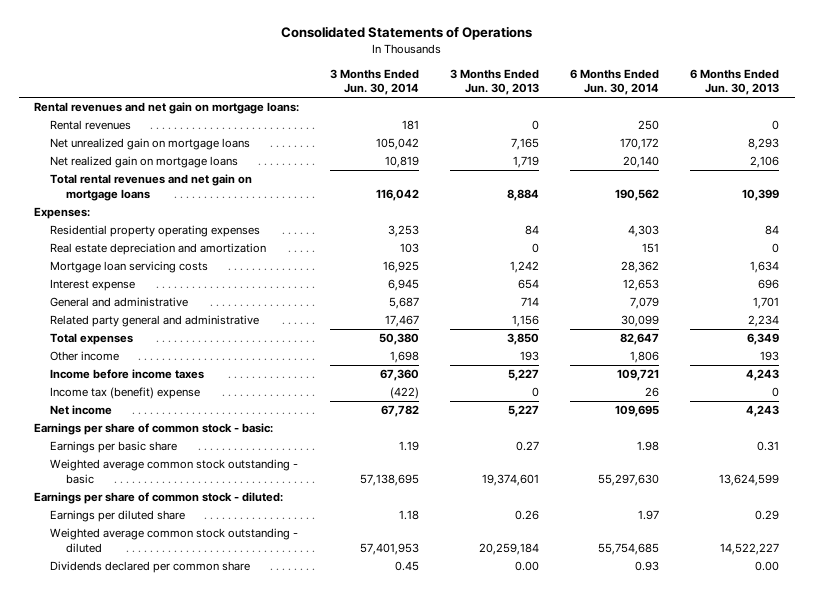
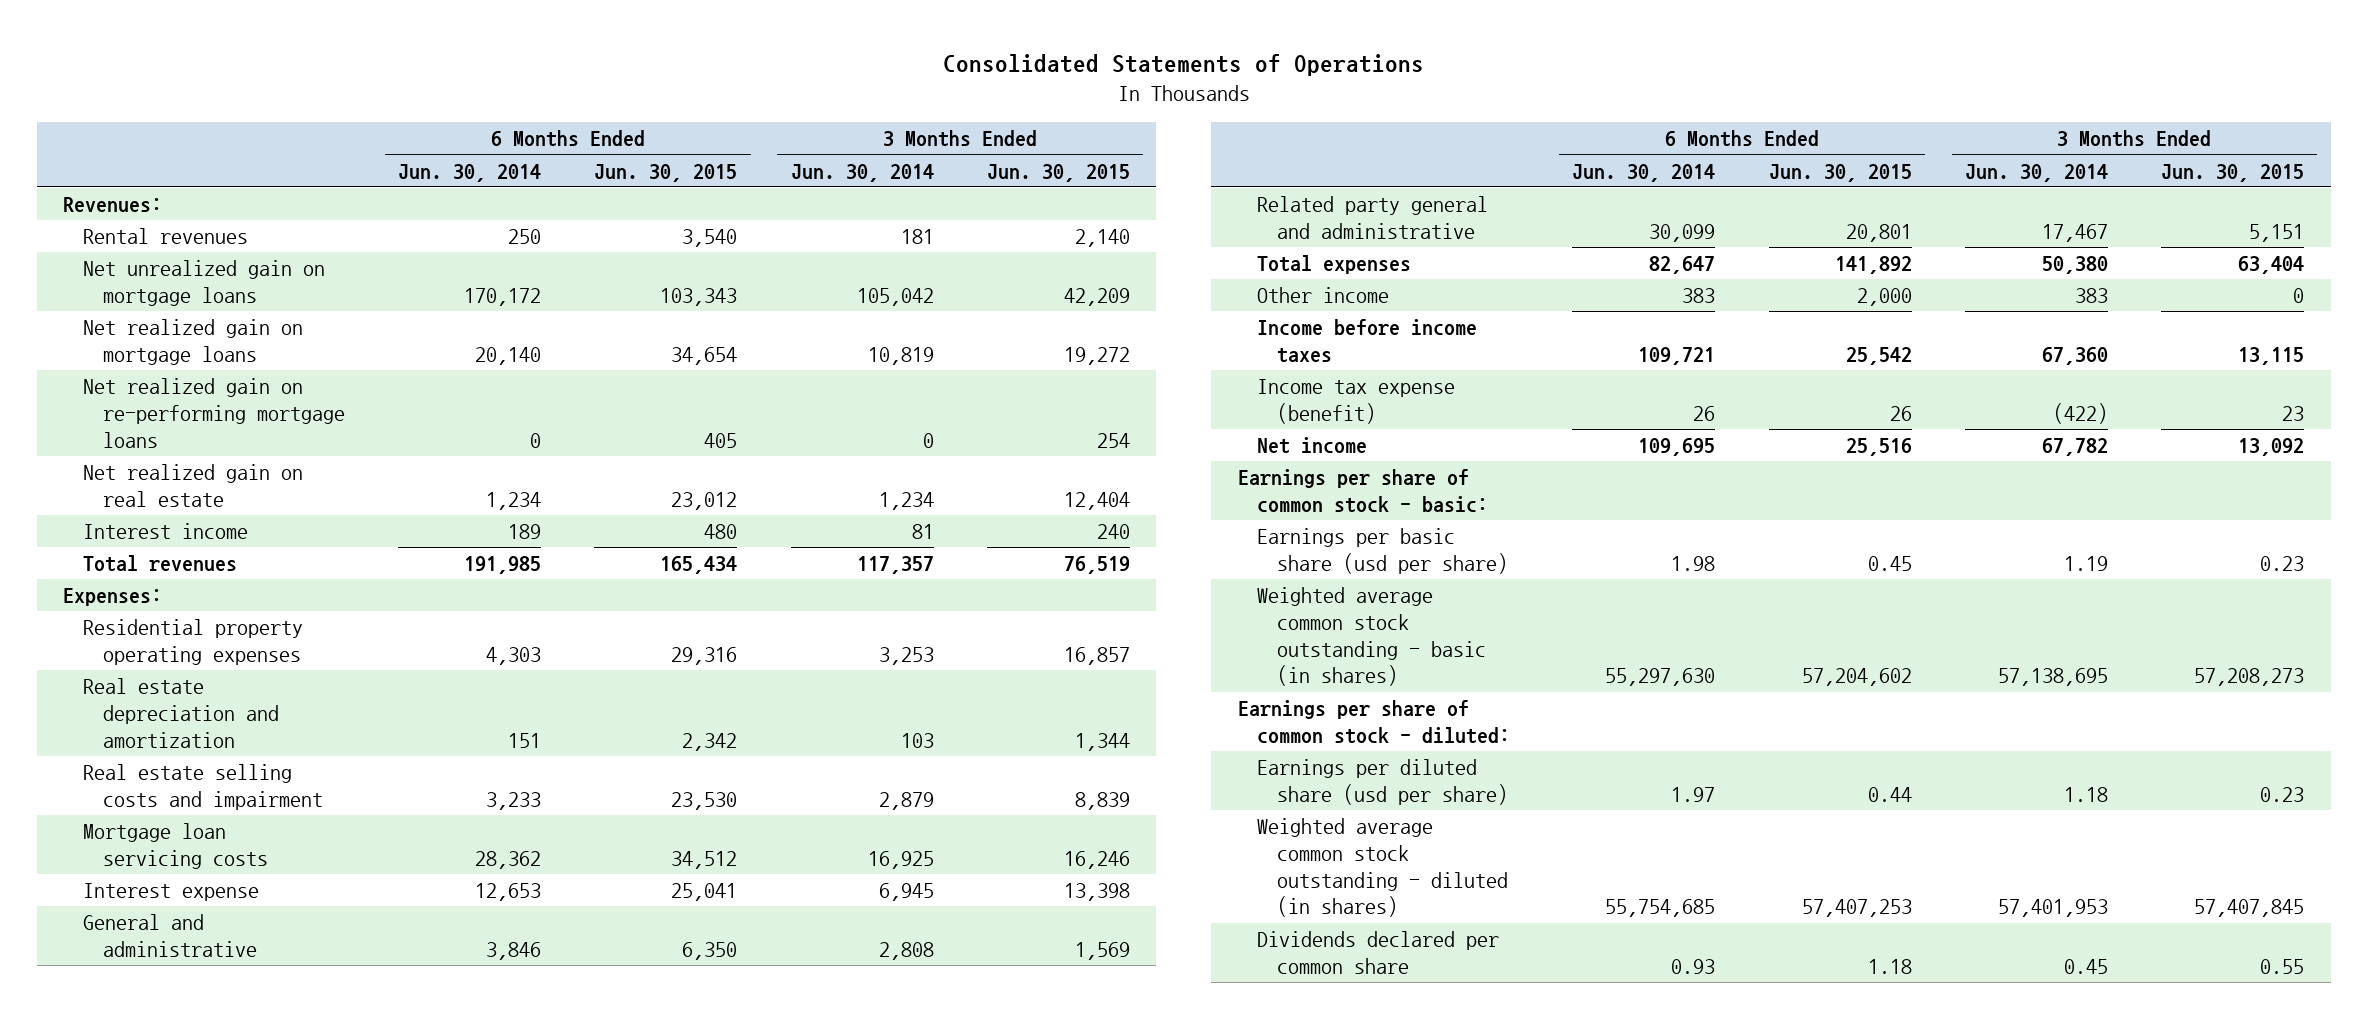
[450,68,540,96] 3 Months Ended Jun. 30, 2013 -> none
[690,68,780,96] 6 Months Ended Jun. 30, 2013 -> none
none -> [594,163,738,182] Jun. 30, 2015
none -> [986,163,1130,182] Jun. 30, 2015
[34,102,300,115] Rental revenues and net gain on mortgage loans: -> [63,197,163,213] Revenues:
none -> [83,378,346,448] Net realized gain on re-performing mortgage loans
none -> [83,464,304,507] Net realized gain on real estate
none -> [83,523,249,540] Interest income
[50,174,253,201] Total rental revenues and net gain on mortgage loans -> [83,555,238,573] Total revenues
[376,188,420,201] 116,042 -> [856,556,934,575] 117,357
[615,188,660,201] 190,562 -> [464,556,542,575] 191,985
none -> [83,764,324,810] Real estate selling costs and impairment
[389,297,420,310] 5,687 -> [878,941,934,960] 2,808
[630,297,660,310] 7,079 -> [486,941,542,960] 3,846
[390,351,420,364] 1,698 -> [2074,288,2108,304] 383
[630,351,660,364] 1,806 -> [1682,288,1716,304] 383
[50,387,201,400] Income tax (benefit) expense -> [1257,379,1456,424] Income tax expense (benefit)
[50,441,178,454] Earnings per basic share -> [1257,528,1509,574] Earnings per basic share (usd per share)
[50,459,299,484] Weighted average common stock outstanding - basic -> [1257,587,1487,687] Weighted average common stock outstanding - basic (in shares)
[50,510,186,523] Earnings per diluted share -> [1257,759,1509,805] Earnings per diluted share (usd per share)
[50,528,299,553] Weighted average common stock outstanding - diluted -> [1257,818,1509,918] Weighted average common stock outstanding - diluted (in shares)

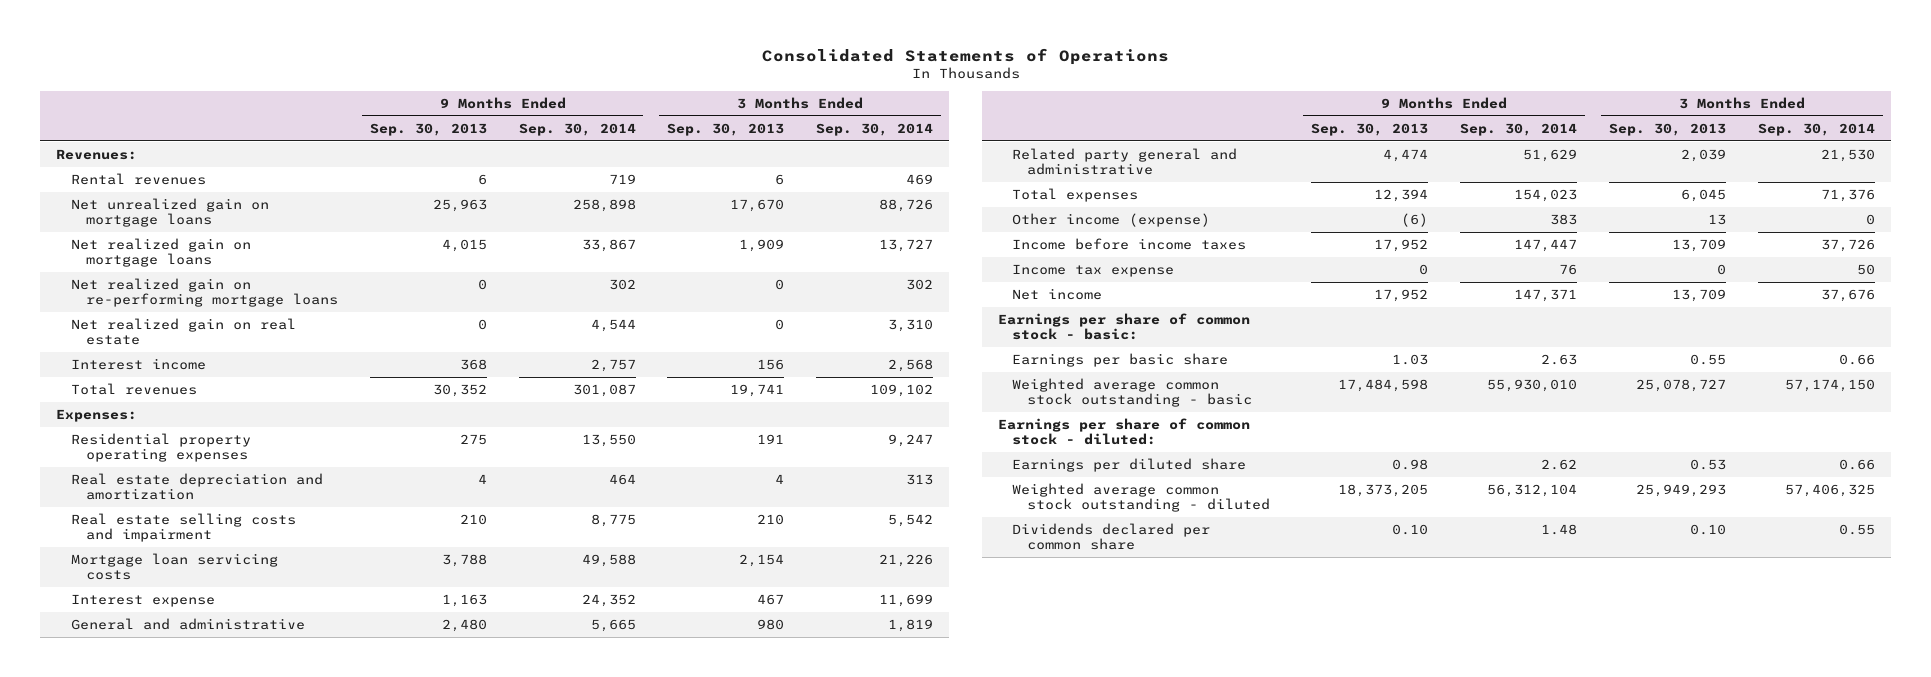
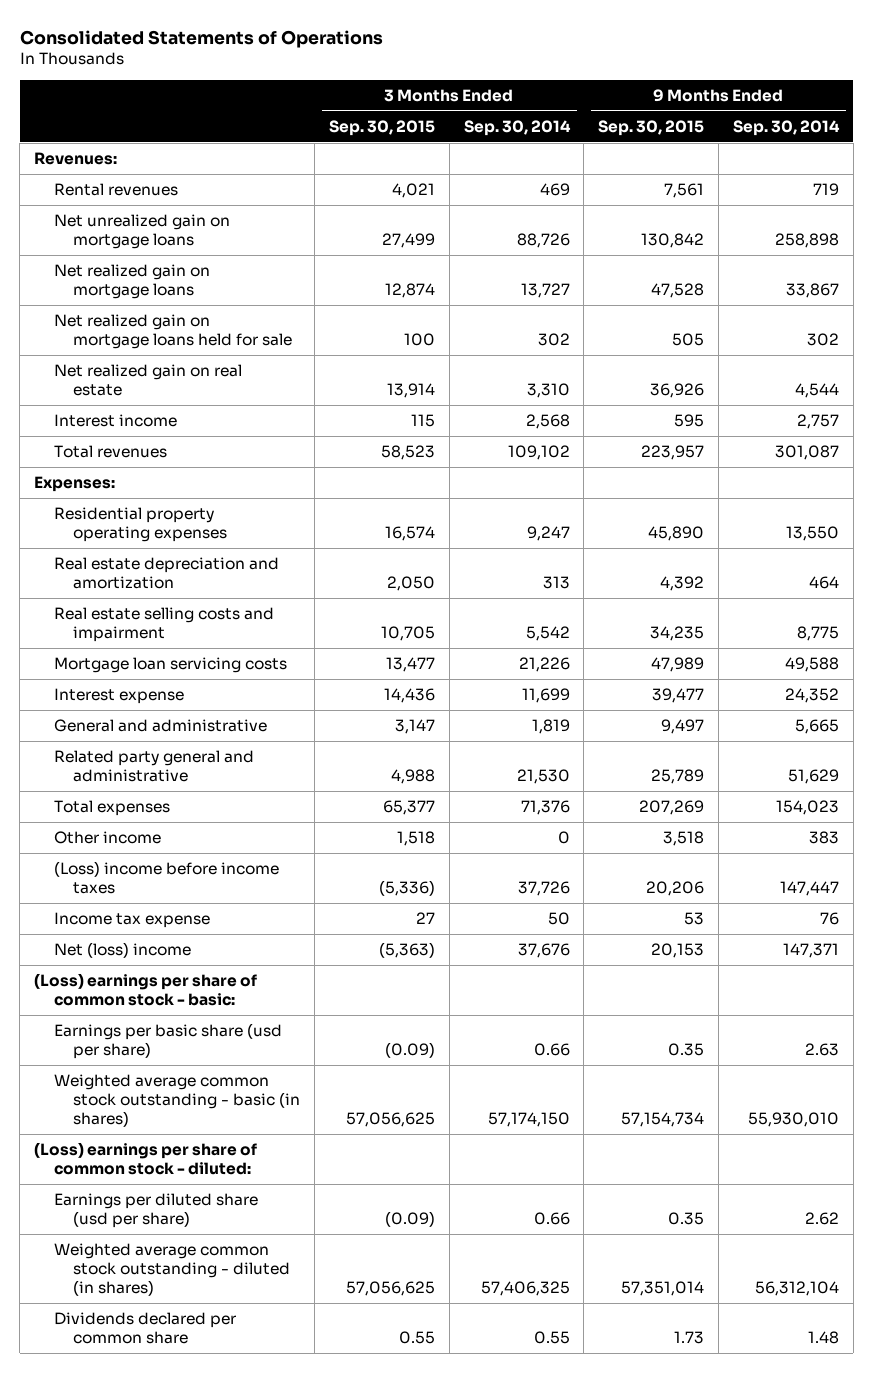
[369,122,487,136] Sep. 30, 2013 -> none
[667,122,785,136] Sep. 30, 2013 -> none
none -> [329,119,436,136] Sep. 30, 2015
none -> [598,119,705,136] Sep. 30, 2015
[71,277,338,308] Net realized gain on re-performing mortgage loans -> [53,314,293,350] Net realized gain on mortgage loans held for sale
[1012,212,1211,227] Other income (expense) -> [53,831,161,845] Other income
[1012,237,1247,250] Income before income taxes -> [53,861,279,895] (Loss) income before income taxes
[1012,287,1103,300] Net income -> [53,942,191,959] Net (loss) income
[997,312,1250,341] Earnings per share of common stock - basic: -> [34,973,258,1007] (Loss) earnings per share of common stock - basic:
[1012,352,1229,367] Earnings per basic share -> [53,1023,282,1060] Earnings per basic share (usd per share)
[1012,377,1252,408] Weighted average common stock outstanding - basic -> [53,1074,301,1128] Weighted average common stock outstanding - basic (in shares)
[997,417,1250,446] Earnings per share of common stock - diluted: -> [34,1142,258,1176] (Loss) earnings per share of common stock - diluted:
[1012,457,1247,472] Earnings per diluted share -> [53,1193,258,1229] Earnings per diluted share (usd per share)
[1012,482,1270,513] Weighted average common stock outstanding - diluted -> [53,1243,291,1297] Weighted average common stock outstanding - diluted (in shares)

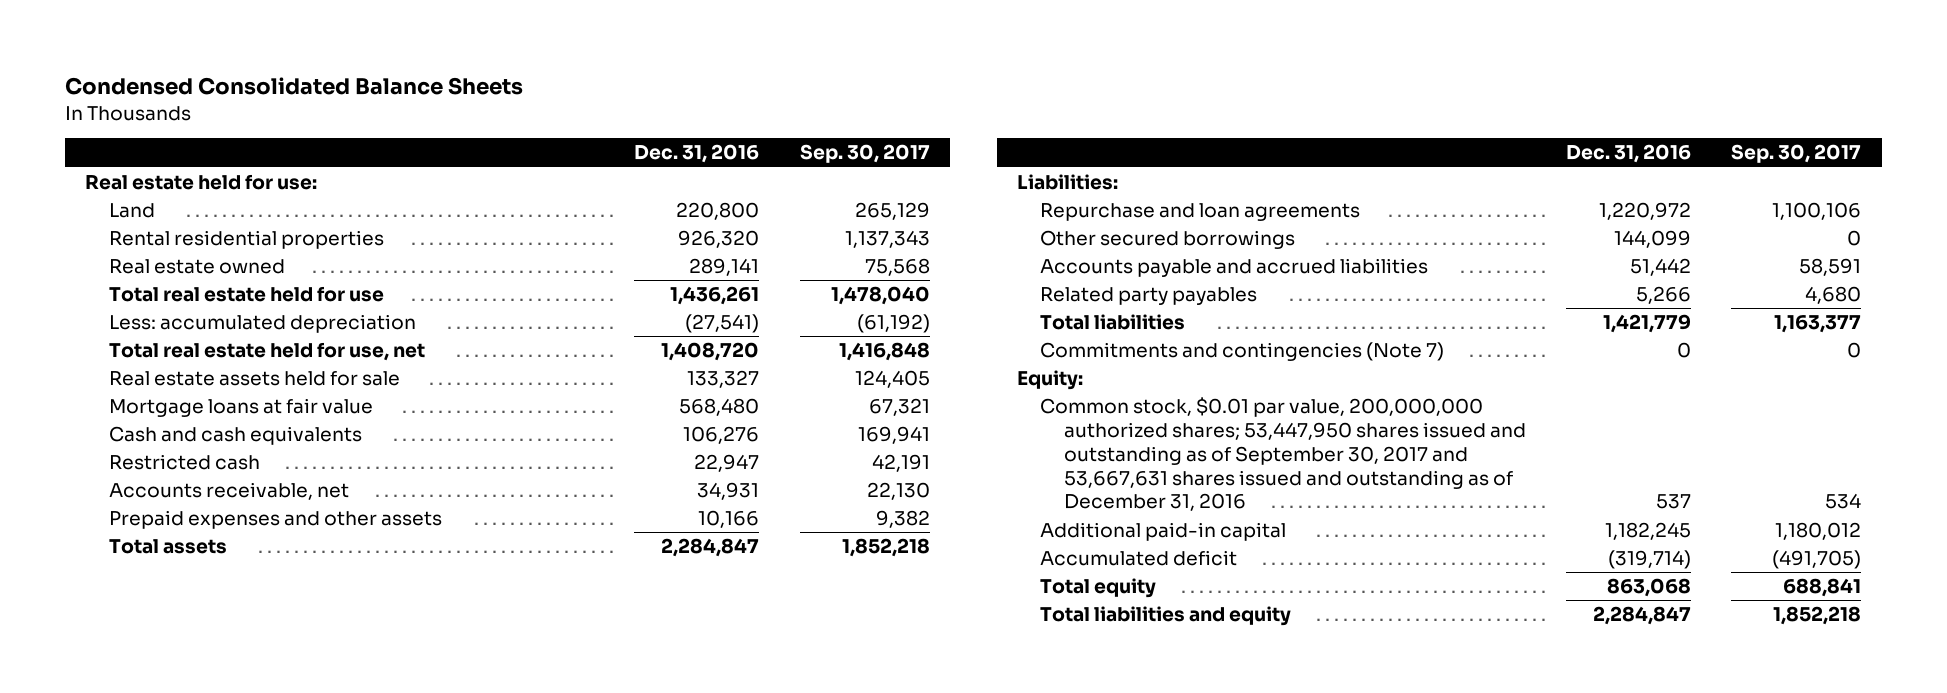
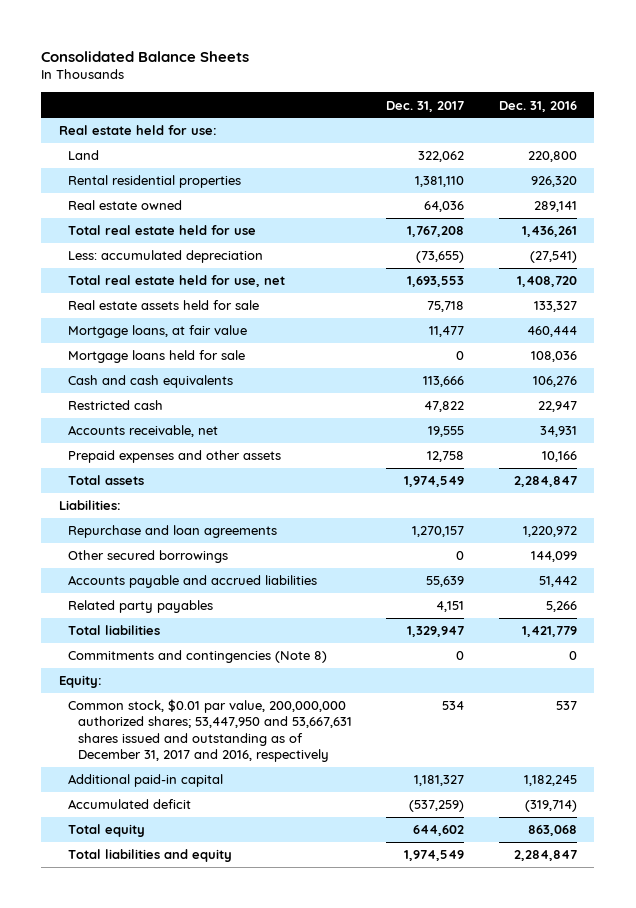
[65,77,524,96] Condensed Consolidated Balance Sheets -> [41,50,250,62] Consolidated Balance Sheets
[799,144,930,164] Sep. 30, 2017 -> none
none -> [386,100,465,112] Dec. 31, 2017
[108,398,373,418] Mortgage loans at fair value -> [68,325,248,339] Mortgage loans, at fair value
[679,398,760,417] 568,480 -> [526,326,577,338] 460,444
none -> [68,350,246,364] Mortgage loans held for sale
[1040,342,1445,362] Commitments and contingencies (Note 7) -> [68,650,328,664] Commitments and contingencies (Note 8)
[1040,397,1526,512] Common stock, $0.01 par value, 200,000,000 authorized shares; 53,447,950 shares issued and outstanding as of September 30, 2017 and 53,667,631 shares issued and outstanding as of December 31, 2016 -> [68,699,352,762] Common stock, $0.01 par value, 200,000,000 authorized shares; 53,447,950 and 53,667,631 shares issued and outstanding as of December 31, 2017 and 2016, respectively

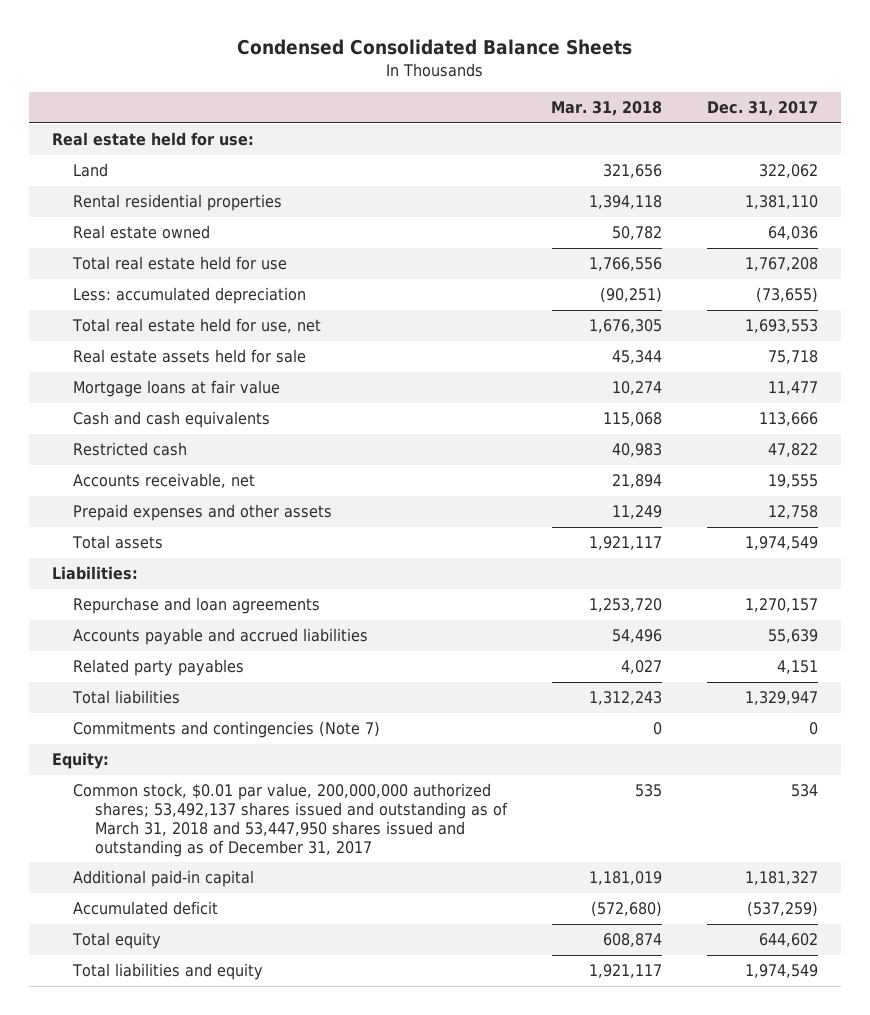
[41,50,250,62] Consolidated Balance Sheets -> [237,39,633,56] Condensed Consolidated Balance Sheets
[498,100,577,112] Dec. 31, 2016 -> none
none -> [551,100,663,116] Mar. 31, 2018
[68,350,246,364] Mortgage loans held for sale -> none
[68,325,248,339] Mortgage loans, at fair value -> [73,380,281,398] Mortgage loans at fair value
[68,550,229,564] Other secured borrowings -> none
[68,650,328,664] Commitments and contingencies (Note 8) -> [73,721,381,739] Commitments and contingencies (Note 7)
[68,699,352,762] Common stock, $0.01 par value, 200,000,000 authorized shares; 53,447,950 and 53,667,631 shares issued and outstanding as of December 31, 2017 and 2016, respectively -> [73,783,508,857] Common stock, $0.01 par value, 200,000,000 authorized shares; 53,492,137 shares issued and outstanding as of March 31, 2018 and 53,447,950 shares issued and outstanding as of December 31, 2017

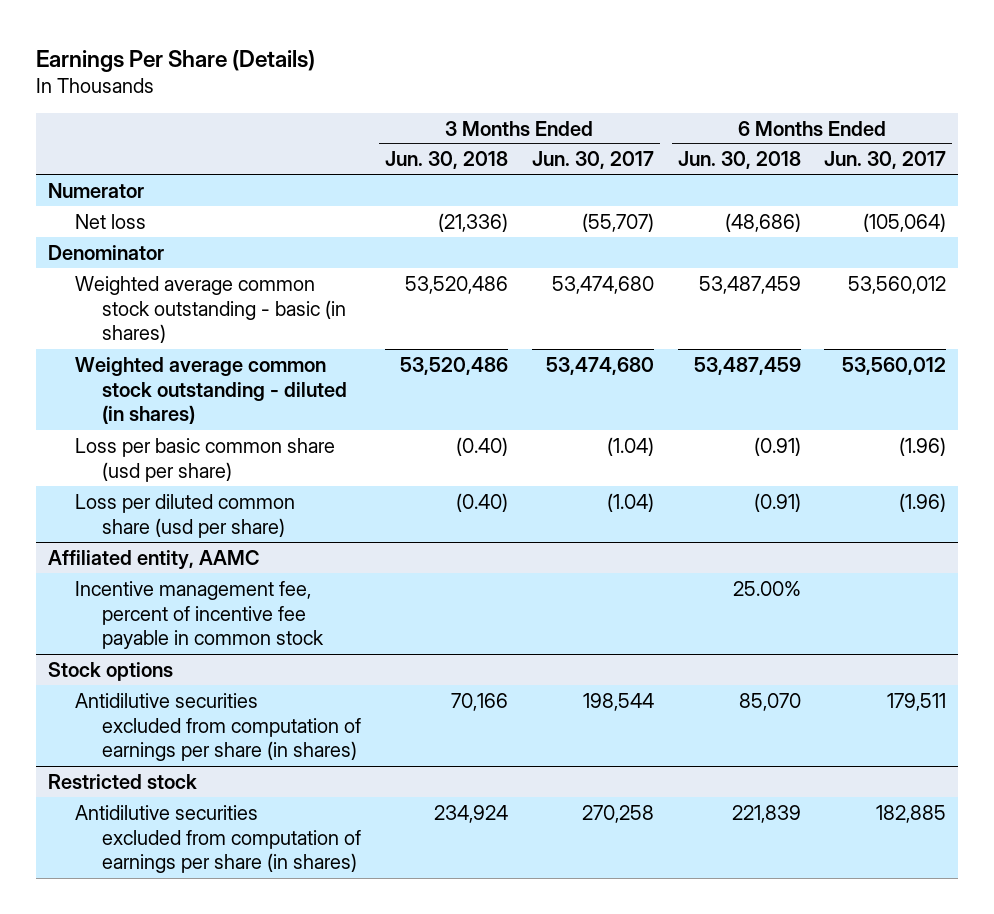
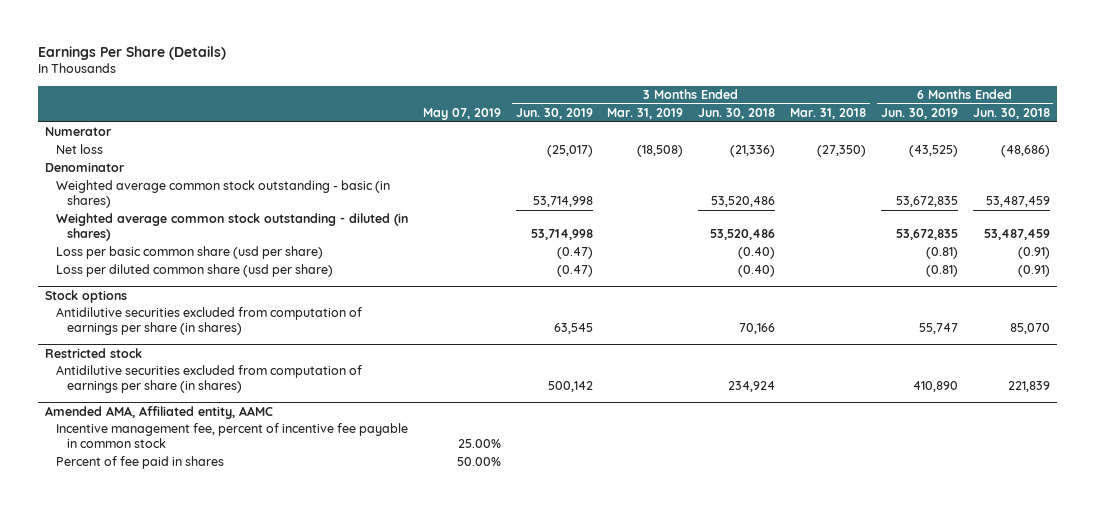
[531,151,654,170] Jun. 30, 2017 -> none
[824,151,947,170] Jun. 30, 2017 -> none
none -> [422,108,501,121] May 07, 2019
none -> [515,108,593,120] Jun. 30, 2019
none -> [607,108,684,120] Mar. 31, 2019
none -> [790,108,867,120] Mar. 31, 2018
none -> [880,108,958,120] Jun. 30, 2019
[47,549,260,570] Affiliated entity, AAMC -> none
[74,580,325,650] Incentive management fee, percent of incentive fee payable in common stock -> none
none -> [45,405,274,419] Amended AMA, Affiliated entity, AAMC
none -> [55,423,408,449] Incentive management fee, percent of incentive fee payable in common stock
none -> [55,456,224,470] Percent of fee paid in shares

